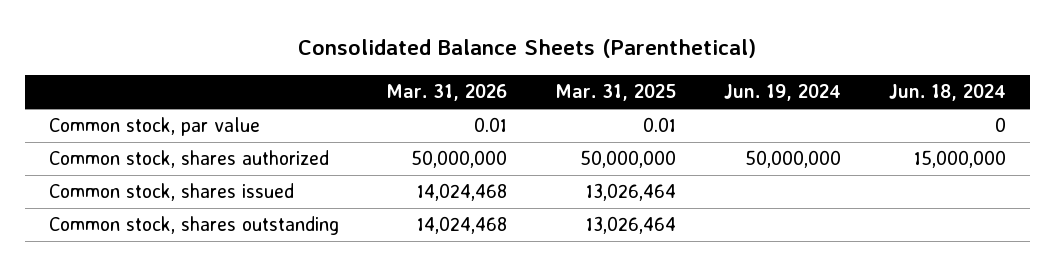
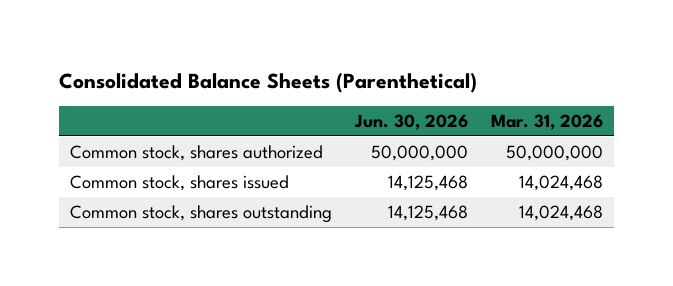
[555,84,677,102] Mar. 31, 2025 -> none
[723,84,841,102] Jun. 19, 2024 -> none
[888,84,1006,102] Jun. 18, 2024 -> none
none -> [353,114,468,131] Jun. 30, 2026
[48,117,260,137] Common stock, par value -> none

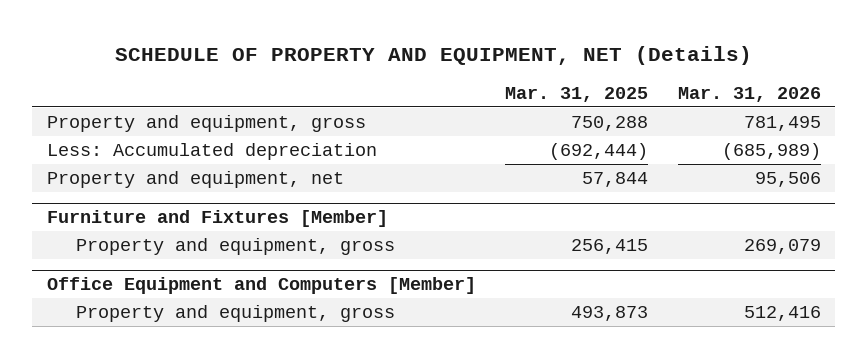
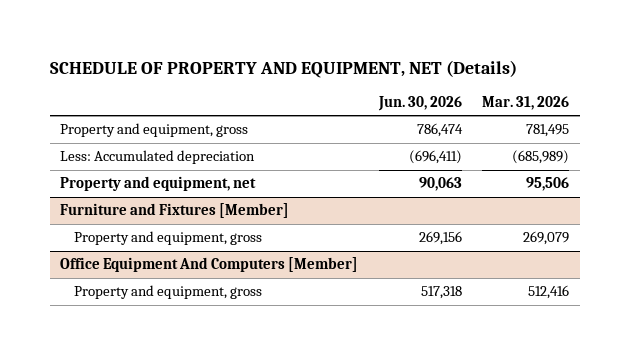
[505,86,649,102] Mar. 31, 2025 -> none
none -> [377,96,462,112] Jun. 30, 2026
[46,277,476,295] Office Equipment and Computers [Member] -> [60,257,359,273] Office Equipment And Computers [Member]

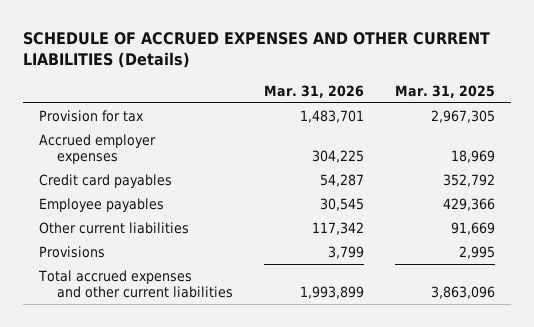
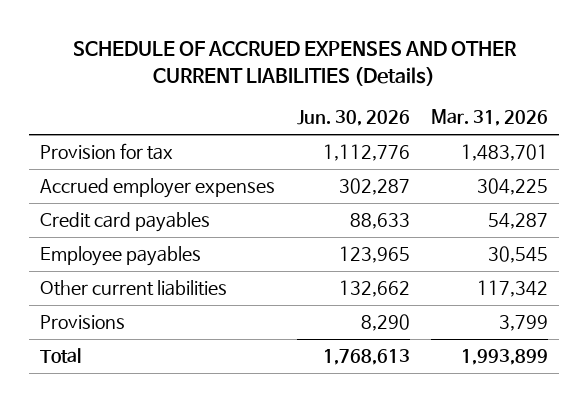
[395,84,496,98] Mar. 31, 2025 -> none
none -> [296,110,410,127] Jun. 30, 2026
[37,270,234,298] Total accrued expenses and other current liabilities -> [39,348,81,364] Total

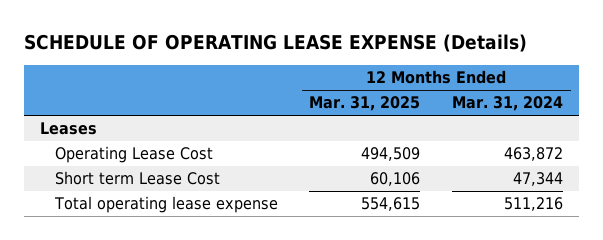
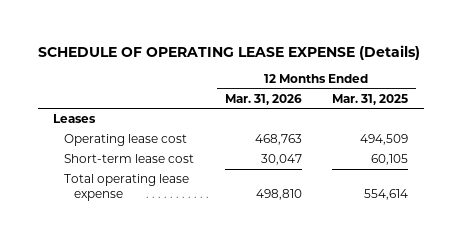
[452,96,564,112] Mar. 31, 2024 -> none
none -> [224,93,302,105] Mar. 31, 2026
[54,146,213,164] Operating Lease Cost -> [63,134,187,147] Operating lease cost
[54,171,220,186] Short term Lease Cost -> [63,154,194,164] Short-term lease cost
[370,172,421,187] 60,106 -> [371,154,409,166] 60,105
[361,197,421,212] 554,615 -> [364,189,409,201] 554,614

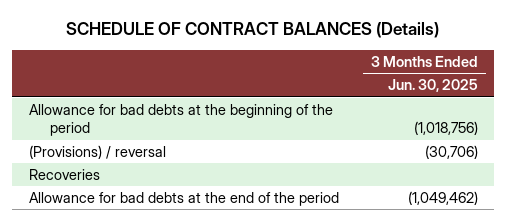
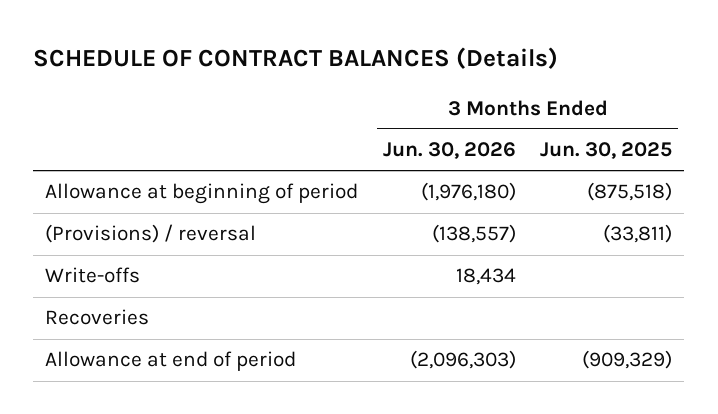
none -> [382,142,516,160] Jun. 30, 2026
[28,104,333,137] Allowance for bad debts at the beginning of the period -> [45,183,359,205] Allowance at beginning of period
[414,121,479,136] (1,018,756) -> [587,182,673,202] (875,518)
[425,145,479,160] (30,706) -> [603,224,673,244] (33,811)
none -> [45,267,141,284] Write-offs
[28,192,339,207] Allowance for bad debts at the end of the period -> [45,351,297,372] Allowance at end of period
[408,191,479,206] (1,049,462) -> [582,350,673,370] (909,329)

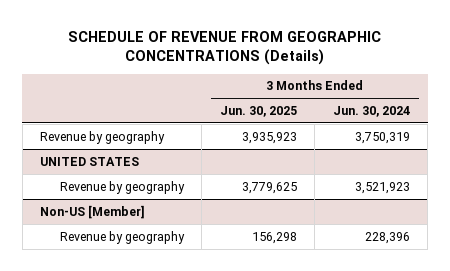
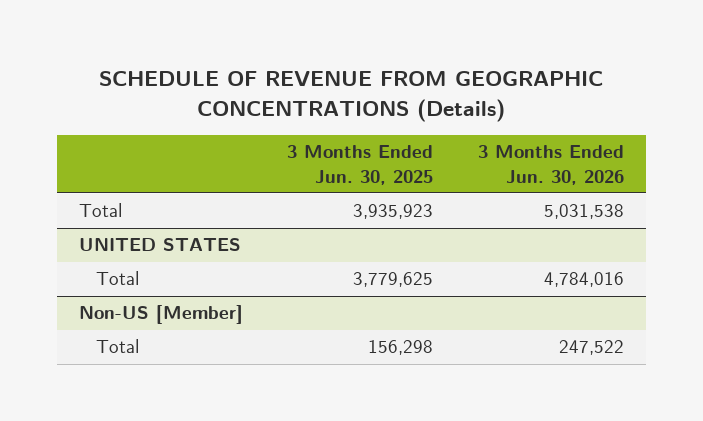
[332,105,410,117] Jun. 30, 2024 -> none
none -> [477,145,624,185] 3 Months Ended Jun. 30, 2026
[40,130,166,144] Revenue by geography -> [79,203,124,218] Total
[59,180,185,194] Revenue by geography -> [95,271,140,286] Total
[59,230,185,244] Revenue by geography -> [95,339,140,354] Total

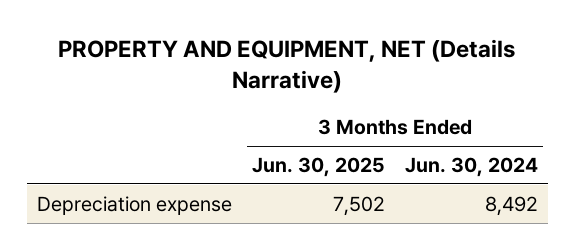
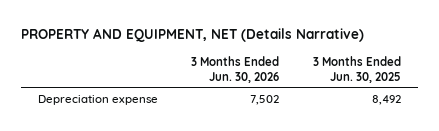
[404,156,538,177] Jun. 30, 2024 -> none
none -> [191,55,280,83] 3 Months Ended Jun. 30, 2026
[332,195,385,216] 7,502 -> [371,94,401,105] 8,492

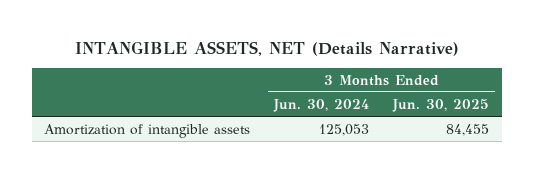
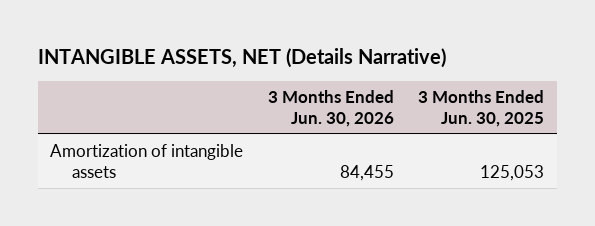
[273,98,370,112] Jun. 30, 2024 -> none
none -> [267,89,394,127] 3 Months Ended Jun. 30, 2026
[446,123,490,136] 84,455 -> [480,165,545,182] 125,053

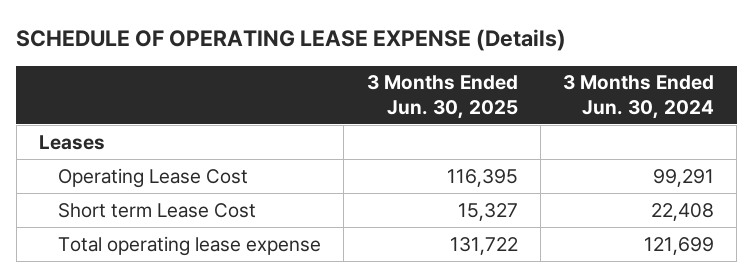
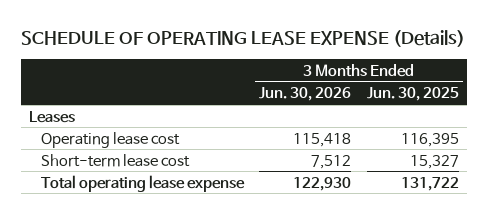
[562,75,714,119] 3 Months Ended Jun. 30, 2024 -> none
none -> [259,87,352,102] Jun. 30, 2026
[58,167,249,188] Operating Lease Cost -> [40,131,180,148] Operating lease cost
[58,202,257,218] Short term Lease Cost -> [40,153,190,167] Short-term lease cost

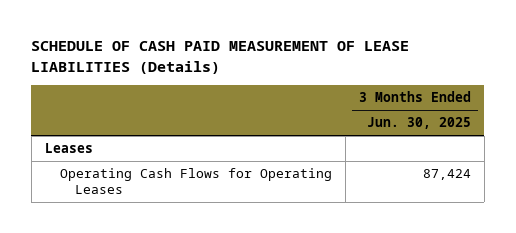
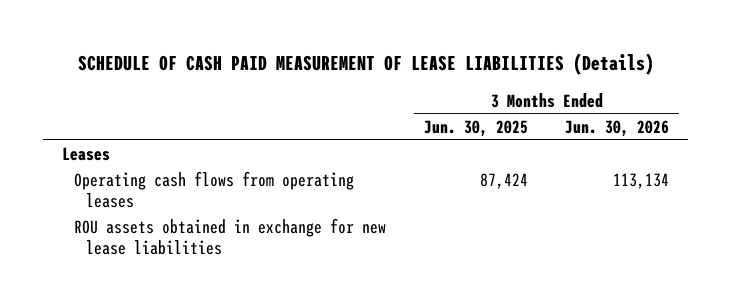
none -> [565,119,670,137] Jun. 30, 2026
[59,168,332,195] Operating Cash Flows for Operating Leases -> [74,171,355,208] Operating cash flows from operating leases
none -> [74,218,387,255] ROU assets obtained in exchange for new lease liabilities

